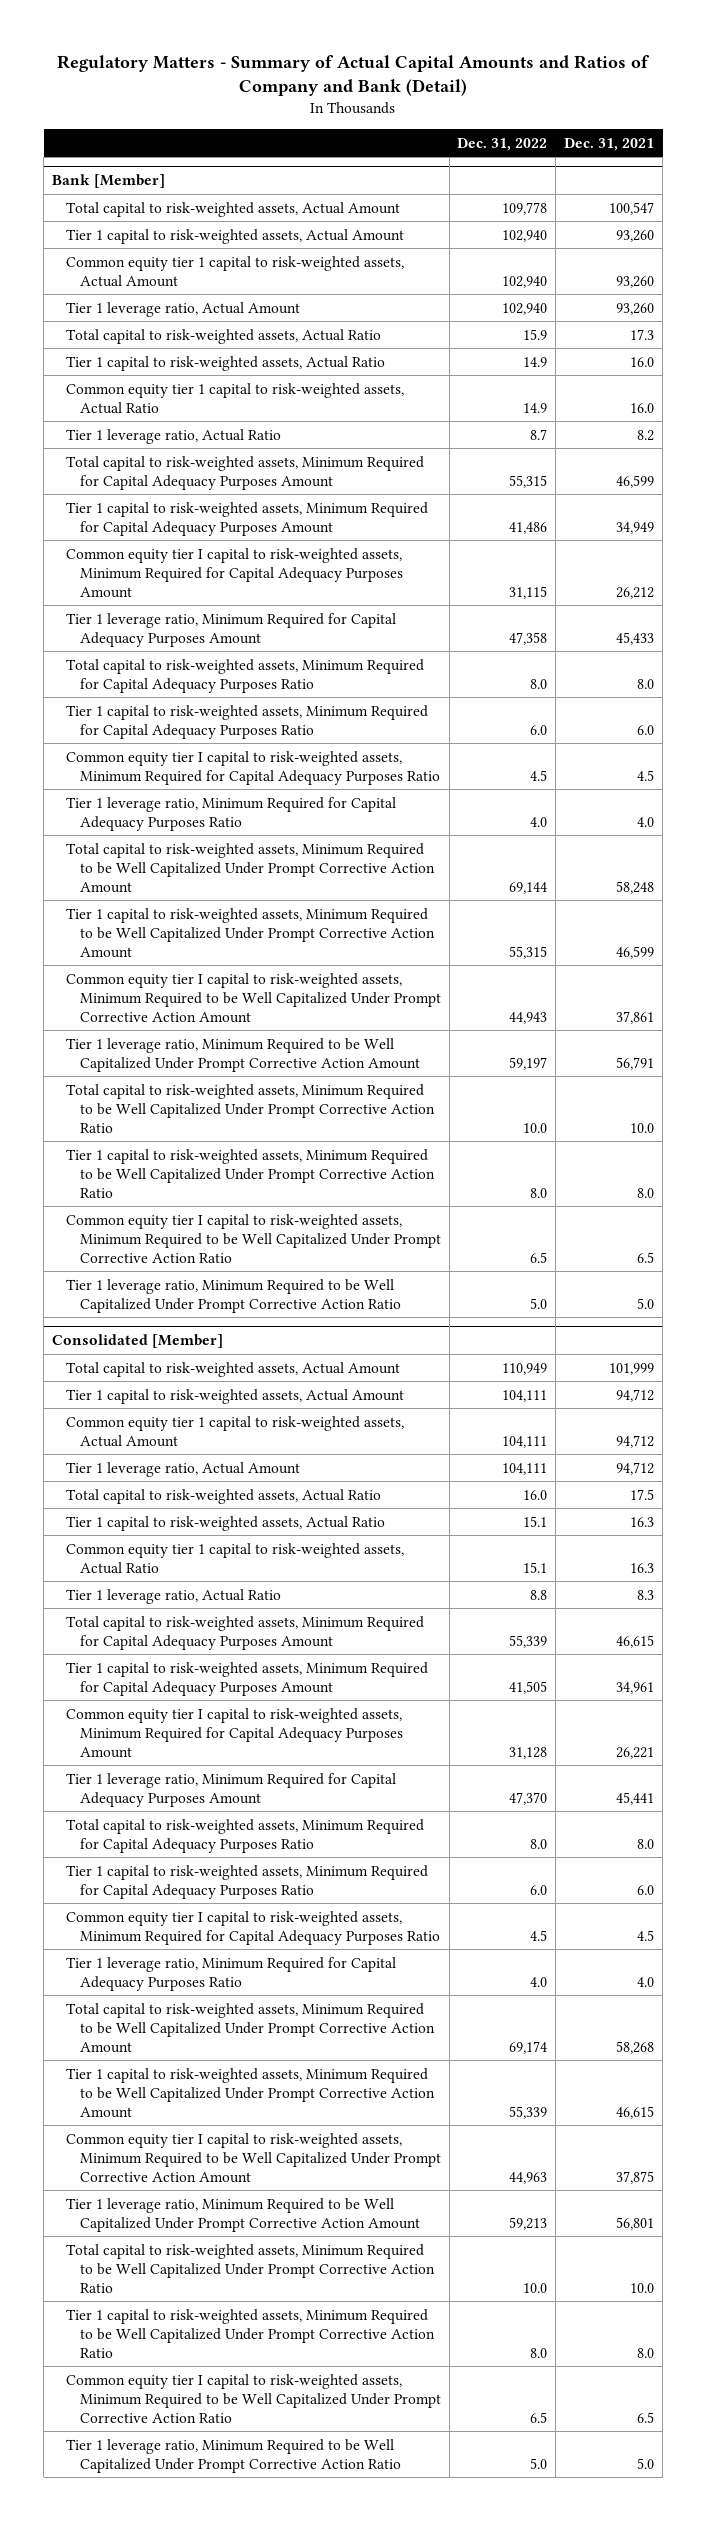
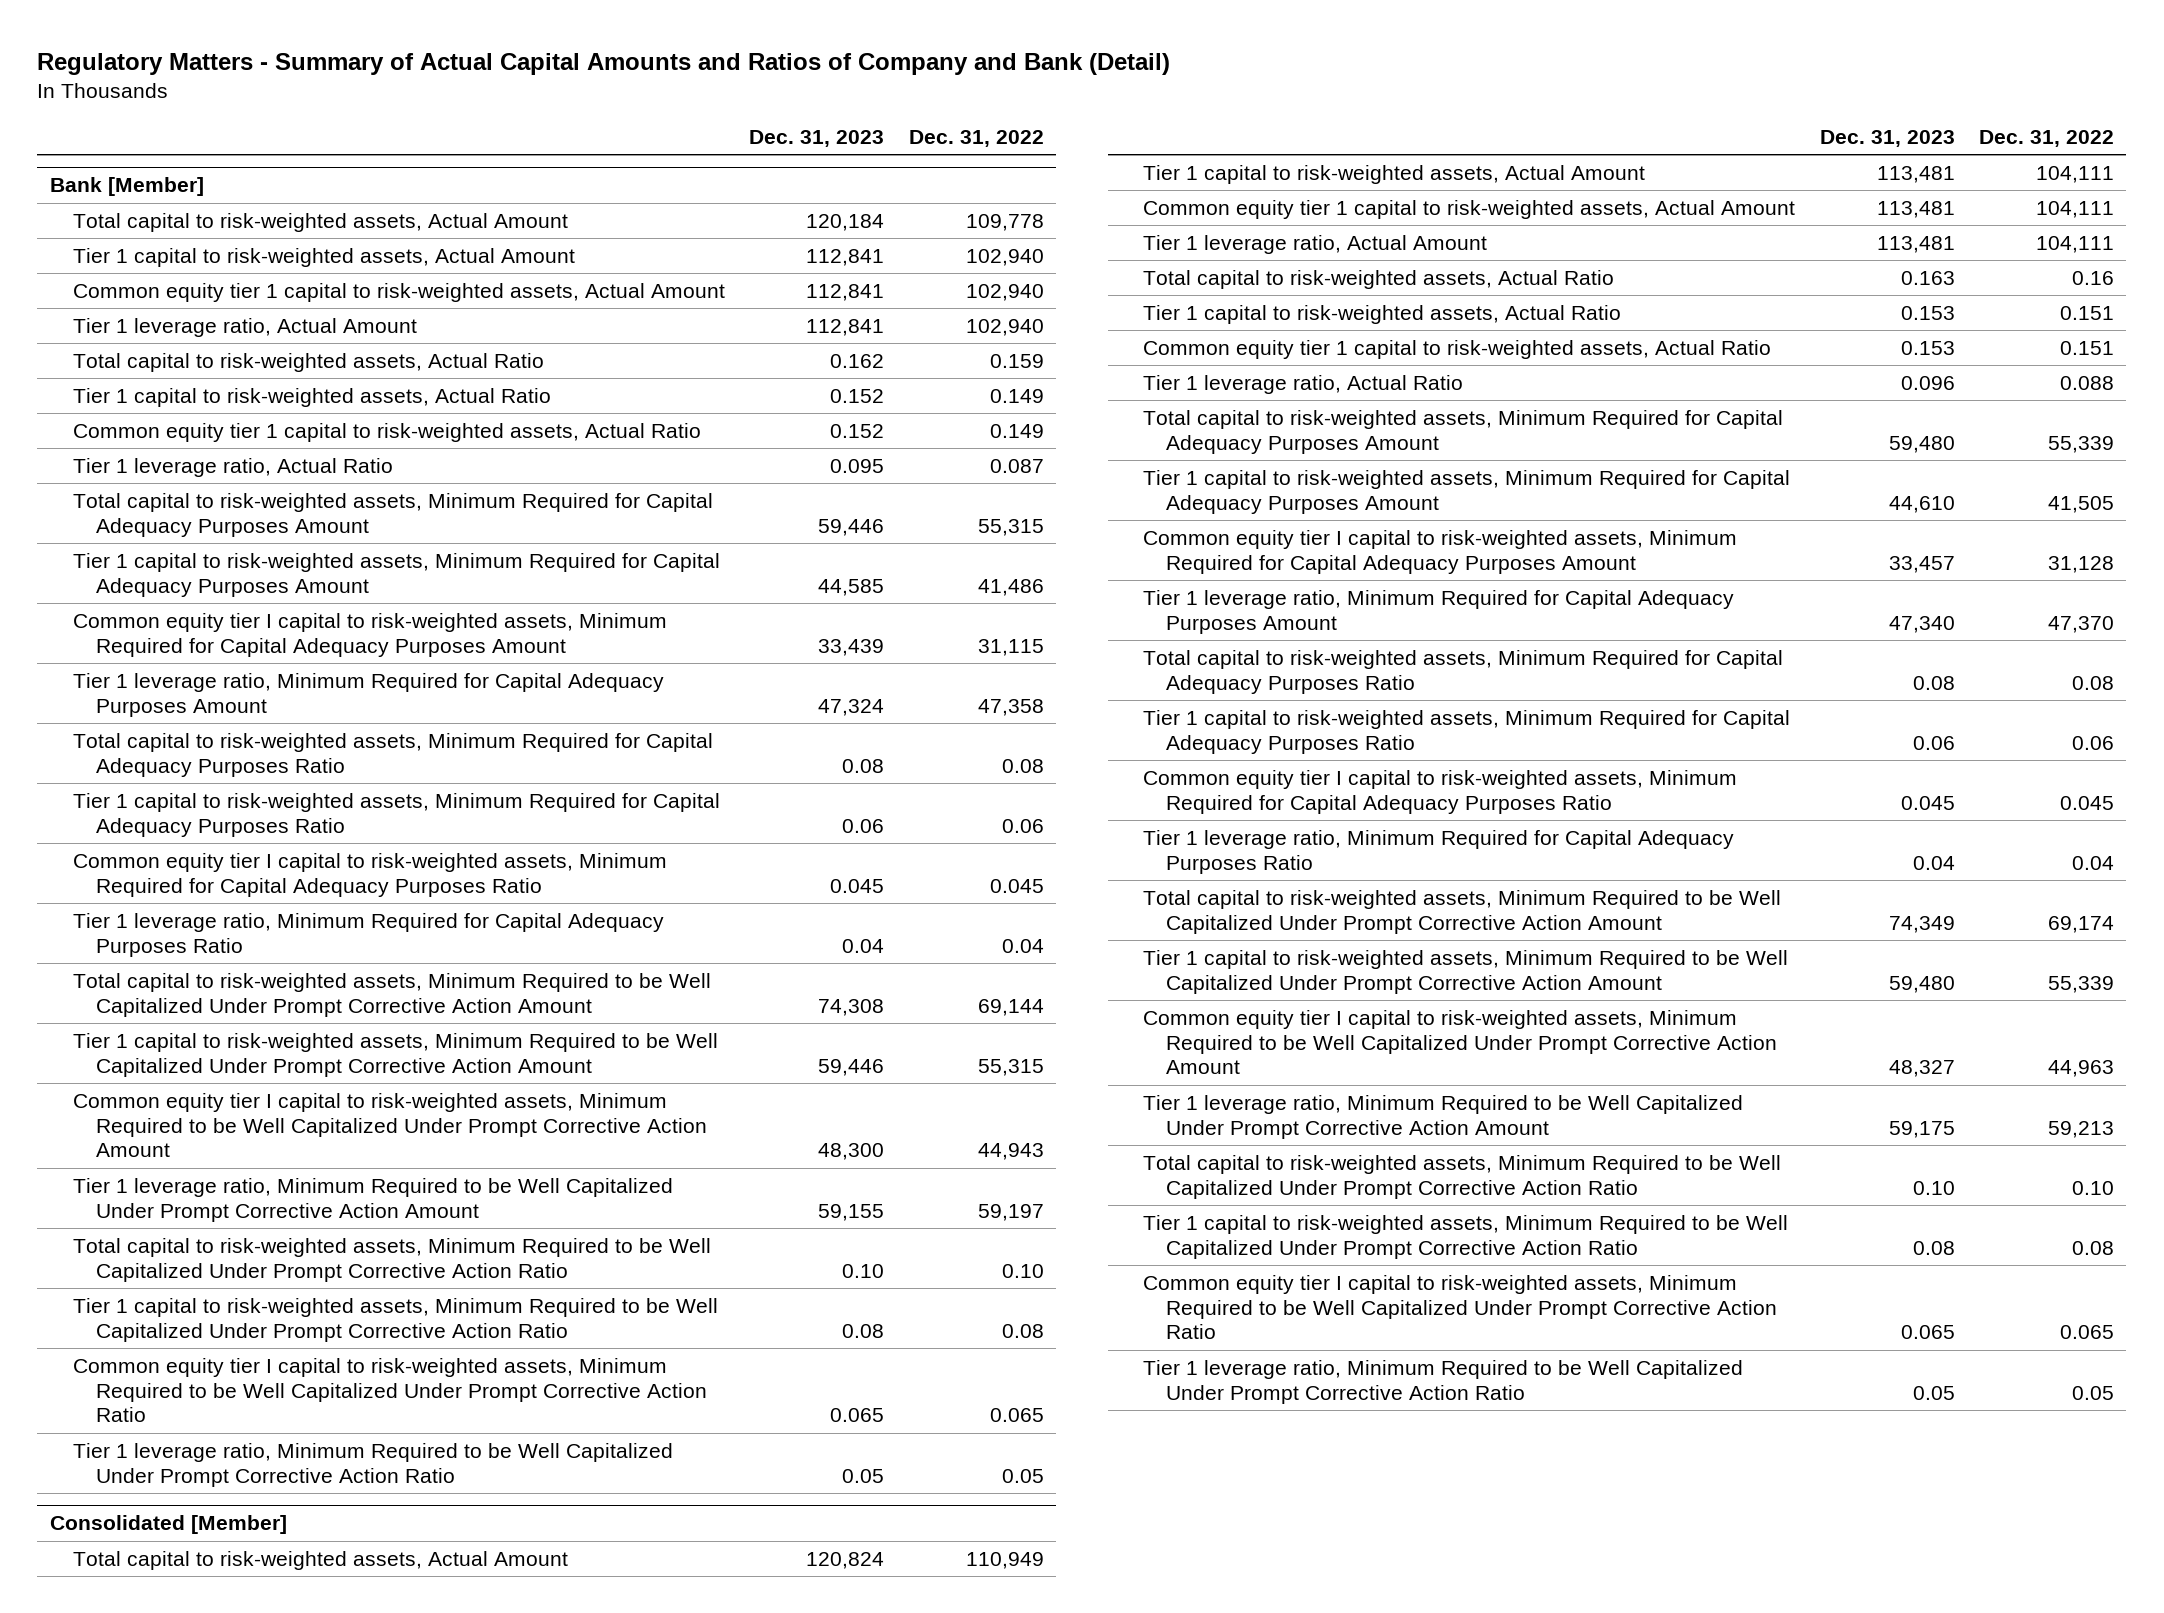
[564,137,655,151] Dec. 31, 2021 -> none
none -> [749,129,885,147] Dec. 31, 2023
[523,328,548,340] 15.9 -> [989,353,1044,368] 0.159
[523,356,548,367] 14.9 -> [989,388,1044,403] 0.149
[523,402,548,413] 14.9 -> [989,423,1044,438] 0.149
[530,428,548,440] 8.7 -> [989,458,1044,473] 0.087
[530,678,548,689] 8.0 -> [1001,758,1044,773] 0.08
[530,724,548,735] 6.0 -> [1001,818,1044,833] 0.06
[530,769,548,781] 4.5 -> [989,878,1044,893] 0.045
[530,816,548,827] 4.0 -> [1001,938,1044,953] 0.04
[523,1122,548,1133] 10.0 -> [1001,1263,1044,1278] 0.10
[530,1187,548,1198] 8.0 -> [1001,1323,1044,1338] 0.08
[530,1251,548,1263] 6.5 -> [989,1408,1044,1423] 0.065
[530,1297,548,1309] 5.0 -> [1001,1468,1044,1483] 0.05
[523,1489,548,1500] 16.0 -> [2072,270,2115,285] 0.16
[523,1515,548,1527] 15.1 -> [2060,305,2115,320] 0.151
[523,1561,548,1573] 15.1 -> [2060,340,2115,355] 0.151
[530,1589,548,1600] 8.8 -> [2060,375,2115,390] 0.088
[530,1838,548,1849] 8.0 -> [2072,675,2115,690] 0.08
[530,1884,548,1895] 6.0 -> [2072,735,2115,750] 0.06
[530,1929,548,1941] 4.5 -> [2060,795,2115,810] 0.045
[530,1976,548,1987] 4.0 -> [2072,855,2115,870] 0.04
[523,2282,548,2293] 10.0 -> [2072,1180,2115,1195] 0.10
[530,2347,548,2358] 8.0 -> [2072,1240,2115,1255] 0.08
[530,2411,548,2423] 6.5 -> [2060,1325,2115,1340] 0.065
[530,2457,548,2469] 5.0 -> [2072,1385,2115,1400] 0.05

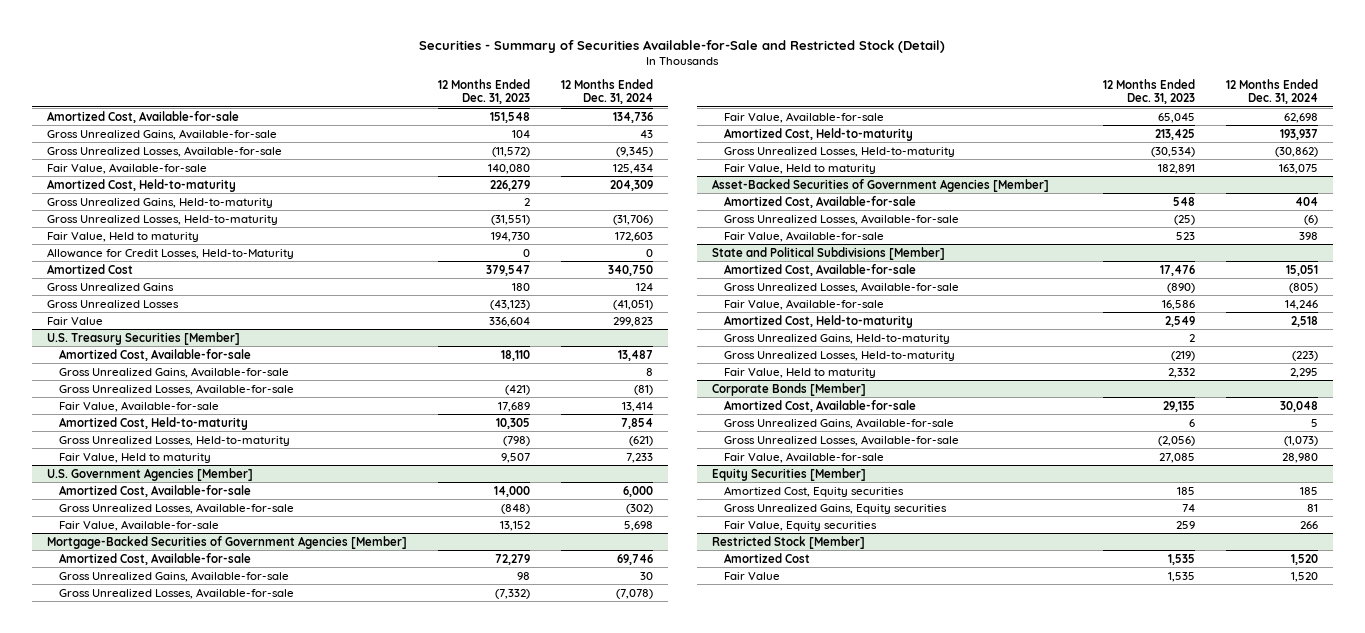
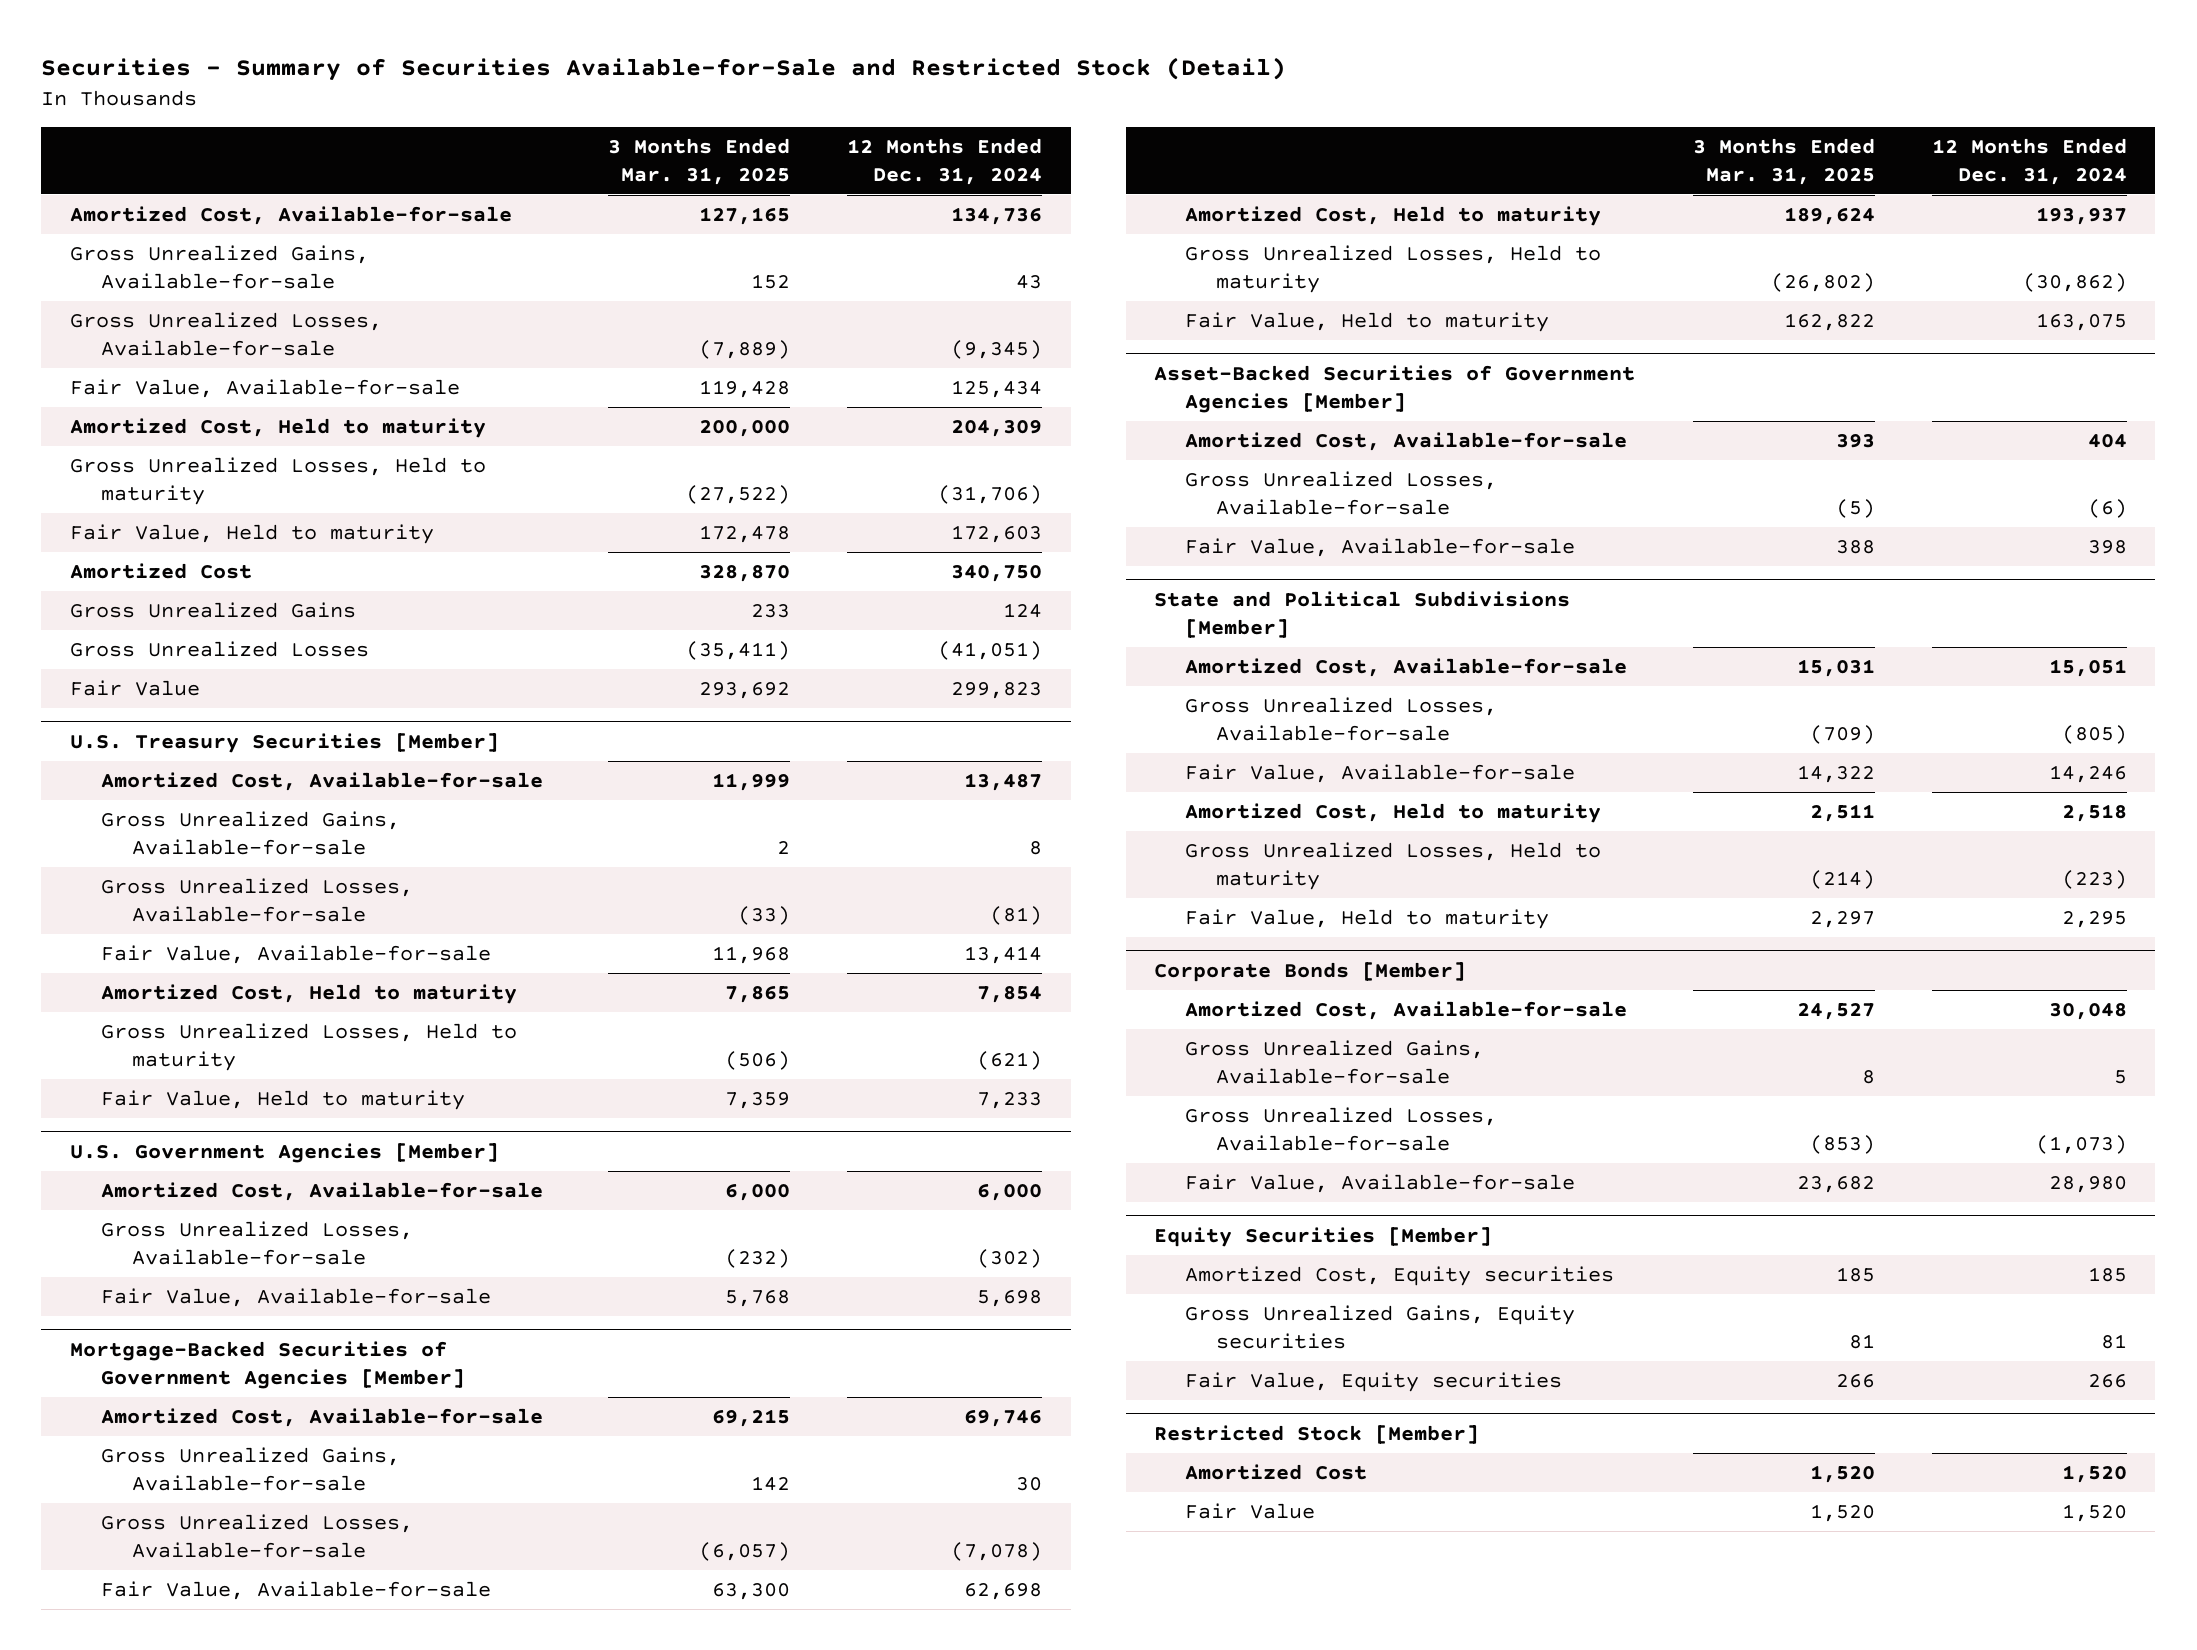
[437,79,530,105] 12 Months Ended Dec. 31, 2023 -> none
none -> [608,138,791,185] 3 Months Ended Mar. 31, 2025
[47,197,274,208] Gross Unrealized Gains, Held-to-maturity -> none
[47,178,237,192] Amortized Cost, Held-to-maturity -> [69,418,486,439] Amortized Cost, Held to maturity
[47,214,279,225] Gross Unrealized Losses, Held-to-maturity -> [69,457,486,505] Gross Unrealized Losses, Held to maturity
[47,247,295,259] Allowance for Credit Losses, Held-to-Maturity -> none
[59,416,249,430] Amortized Cost, Held-to-maturity -> [100,984,517,1005] Amortized Cost, Held to maturity
[59,435,291,446] Gross Unrealized Losses, Held-to-maturity -> [100,1023,517,1071] Gross Unrealized Losses, Held to maturity
[723,127,913,141] Amortized Cost, Held-to-maturity -> [1185,206,1602,227] Amortized Cost, Held to maturity
[723,146,955,157] Gross Unrealized Losses, Held-to-maturity -> [1185,245,1602,293] Gross Unrealized Losses, Held to maturity
[723,333,950,344] Gross Unrealized Gains, Held-to-maturity -> none
[723,314,913,328] Amortized Cost, Held-to-maturity -> [1185,803,1602,824] Amortized Cost, Held to maturity
[723,350,955,361] Gross Unrealized Losses, Held-to-maturity -> [1185,842,1602,890] Gross Unrealized Losses, Held to maturity

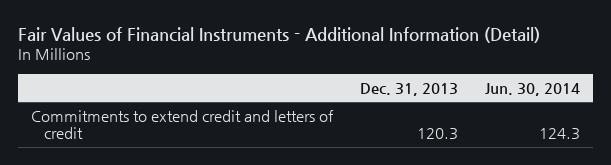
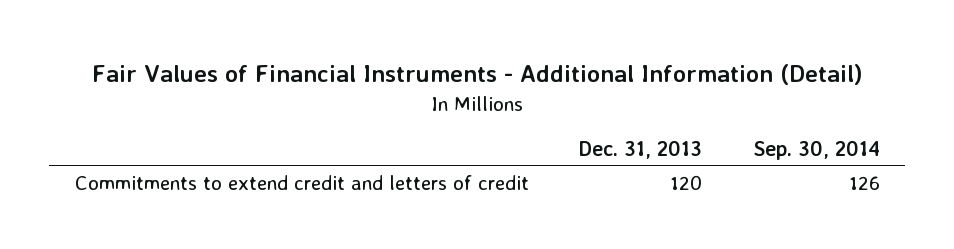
[484,82,580,96] Jun. 30, 2014 -> none
none -> [752,139,880,160] Sep. 30, 2014
[417,128,459,141] 120.3 -> [670,174,703,190] 120

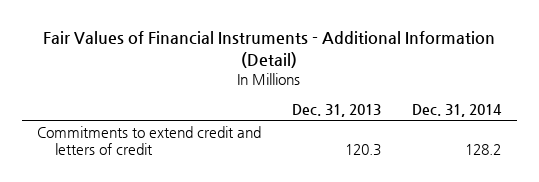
[752,139,880,160] Sep. 30, 2014 -> none
none -> [412,104,503,118] Dec. 31, 2014
[670,174,703,190] 120 -> [345,143,382,156] 120.3

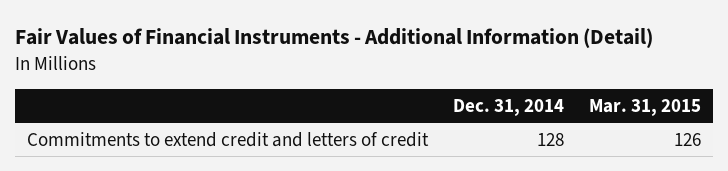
[292,104,382,118] Dec. 31, 2013 -> none
none -> [588,98,701,116] Mar. 31, 2015
[465,143,502,155] 128.2 -> [536,132,564,146] 128

